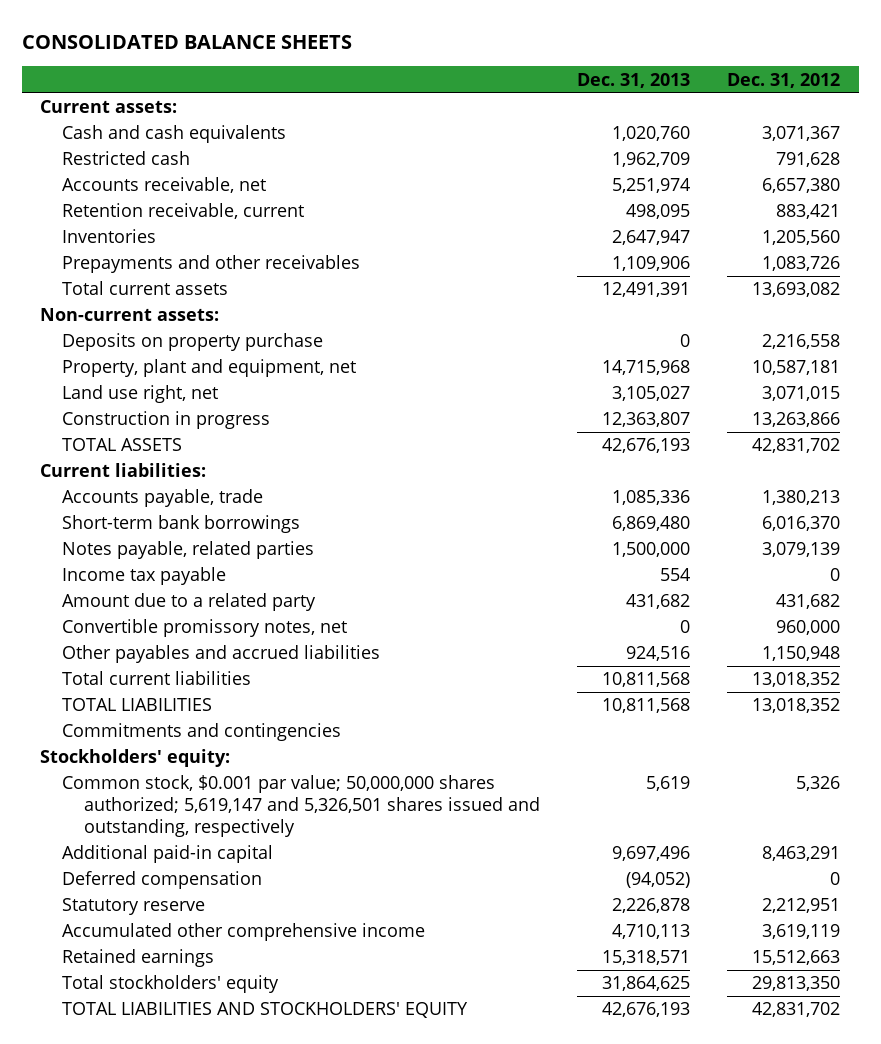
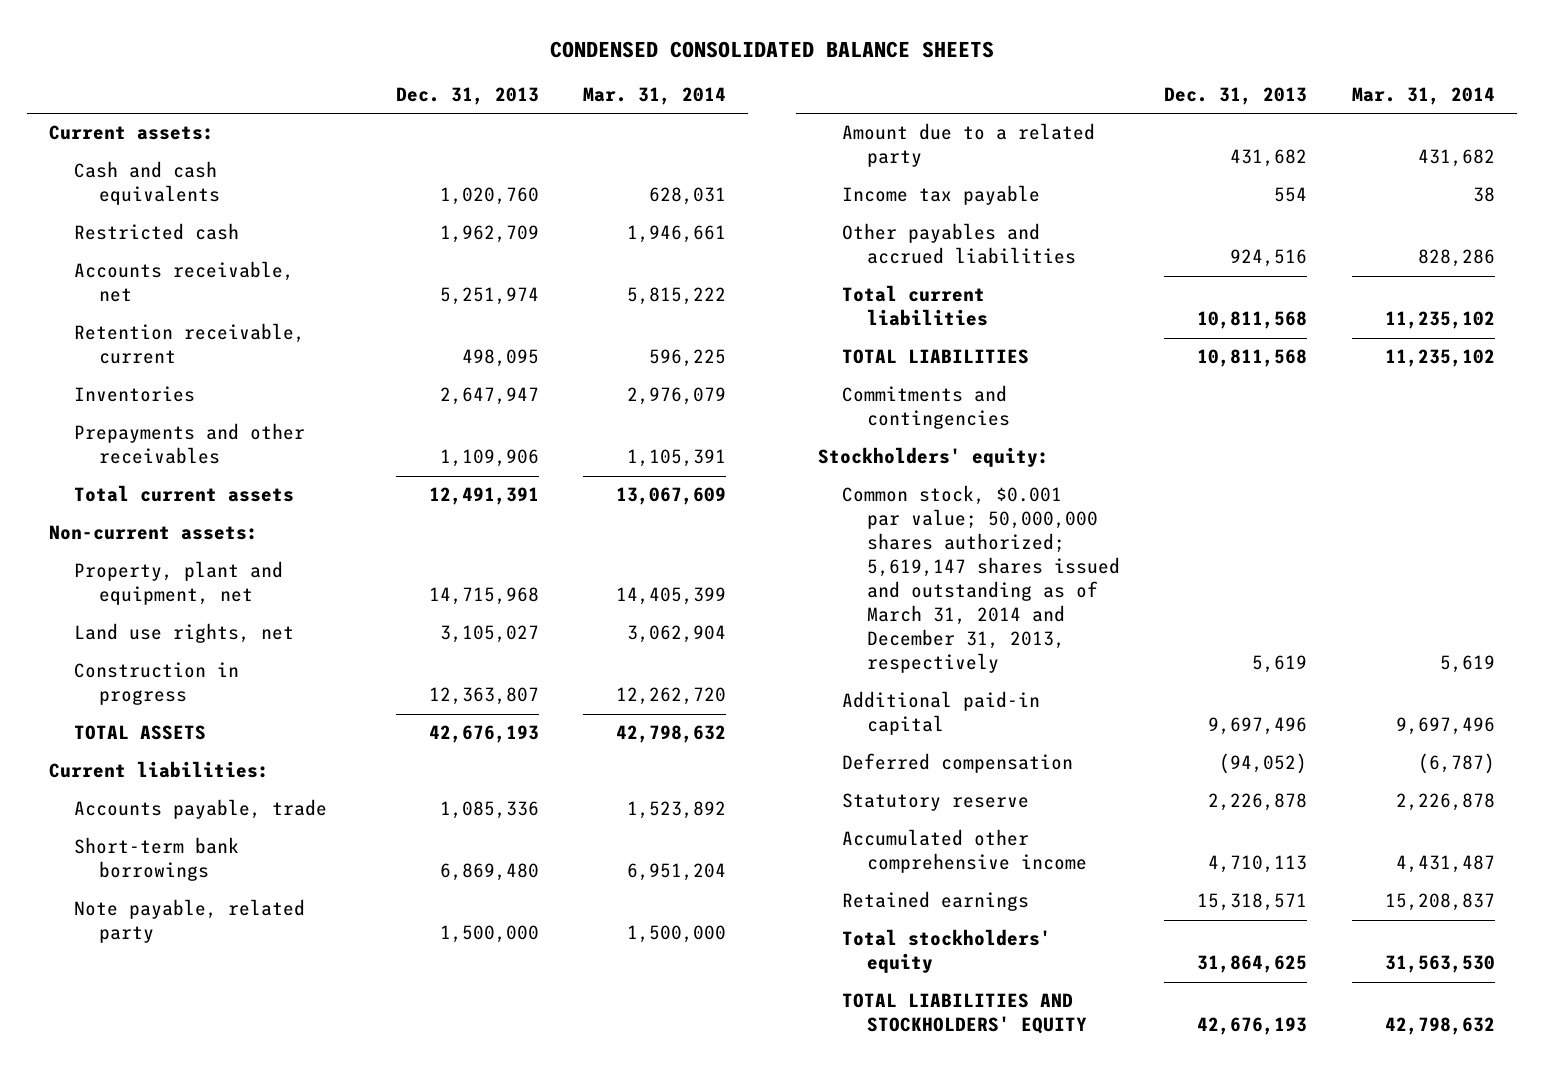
[21,34,352,49] CONSOLIDATED BALANCE SHEETS -> [549,40,994,58] CONDENSED CONSOLIDATED BALANCE SHEETS
[727,72,841,88] Dec. 31, 2012 -> none
none -> [583,86,727,105] Mar. 31, 2014
[62,333,324,352] Deposits on property purchase -> none
[62,385,219,404] Land use right, net -> [74,623,295,644] Land use rights, net
[62,541,315,560] Notes payable, related parties -> [74,899,306,944] Note payable, related party
[62,619,348,638] Convertible promissory notes, net -> none
[62,567,227,586] Income tax payable -> [842,185,1041,206] Income tax payable
[62,775,541,838] Common stock, $0.001 par value; 50,000,000 shares authorized; 5,619,147 and 5,326,501 shares issued and outstanding, respectively -> [842,485,1121,674] Common stock, $0.001 par value; 50,000,000 shares authorized; 5,619,147 shares issued and outstanding as of March 31, 2014 and December 31, 2013, respectively

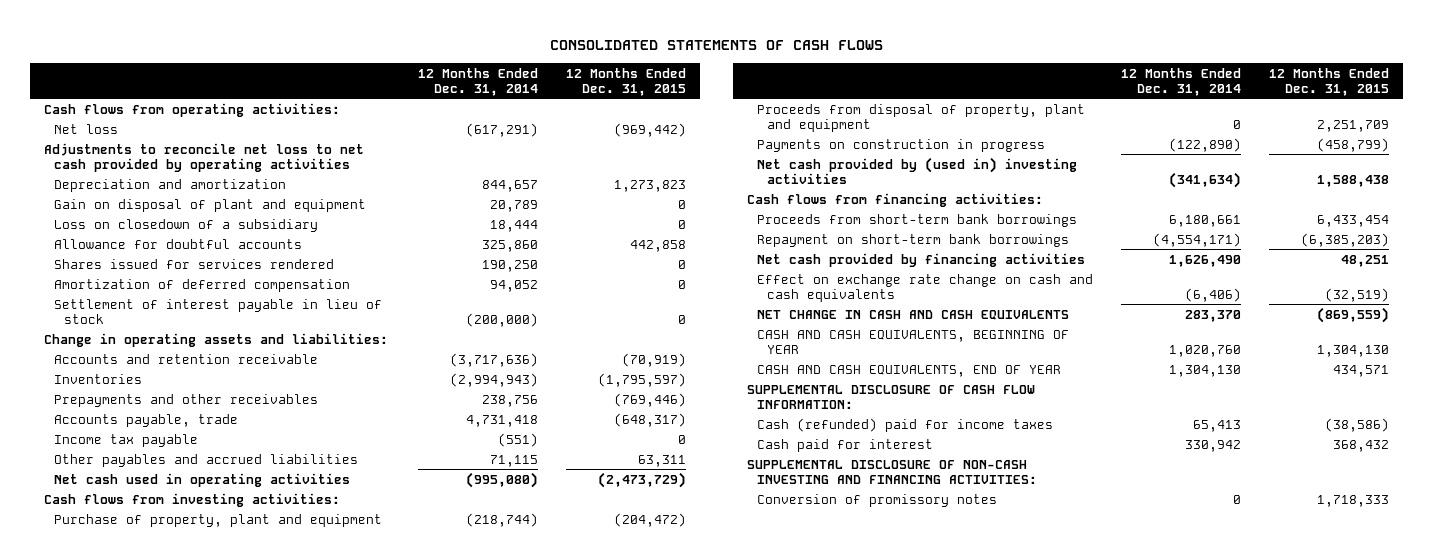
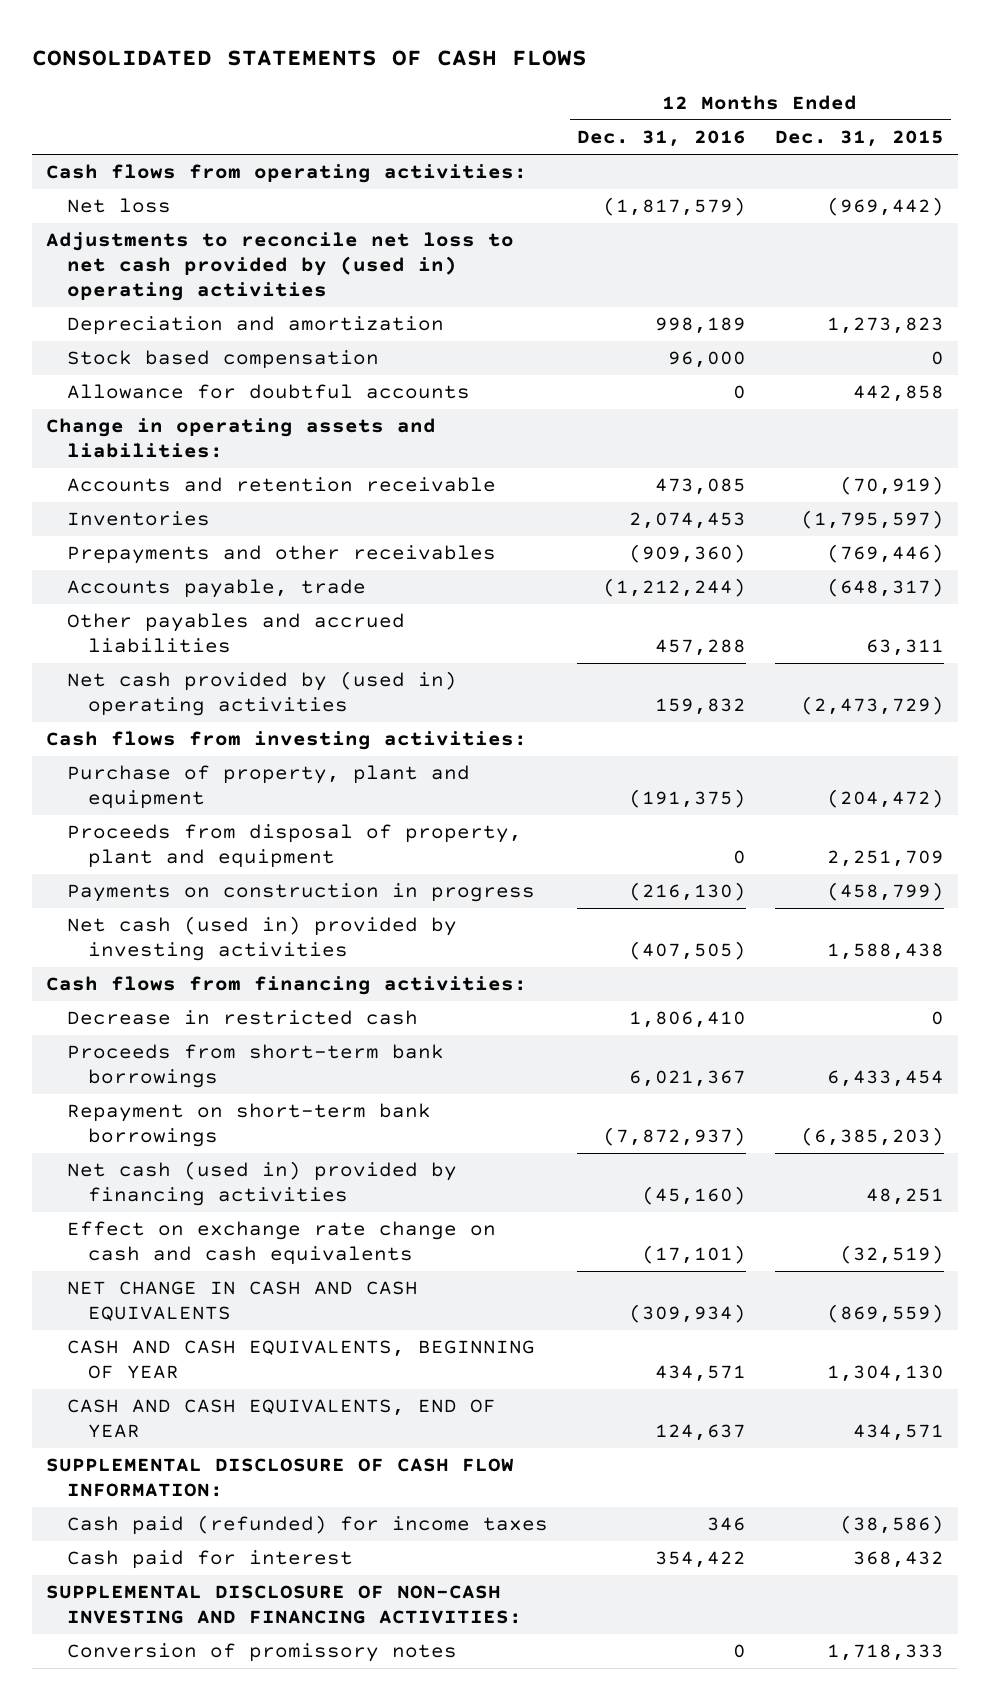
[418,67,539,96] 12 Months Ended Dec. 31, 2014 -> none
none -> [576,130,746,148] Dec. 31, 2016
[43,142,364,172] Adjustments to reconcile net loss to net cash provided by operating activities -> [46,232,515,302] Adjustments to reconcile net loss to net cash provided by (used in) operating activities
[53,198,366,212] Gain on disposal of plant and equipment -> none
[53,218,318,232] Loss on closedown of a subsidiary -> none
none -> [66,350,379,370] Stock based compensation
[53,258,334,269] Shares issued for services rendered -> none
[53,278,350,292] Amortization of deferred compensation -> none
[53,298,382,324] Settlement of interest payable in lieu of stock -> none
[53,433,198,447] Income tax payable -> none
[53,472,350,487] Net cash used in operating activities -> [66,671,457,717] Net cash provided by (used in) operating activities
[757,156,1078,184] Net cash provided by (used in) investing activities -> [66,916,457,962] Net cash (used in) provided by investing activities
none -> [66,1010,418,1026] Decrease in restricted cash
[757,252,1086,267] Net cash provided by financing activities -> [66,1161,457,1207] Net cash (used in) provided by financing activities
[757,417,1054,432] Cash (refunded) paid for income taxes -> [66,1515,548,1536] Cash paid (refunded) for income taxes

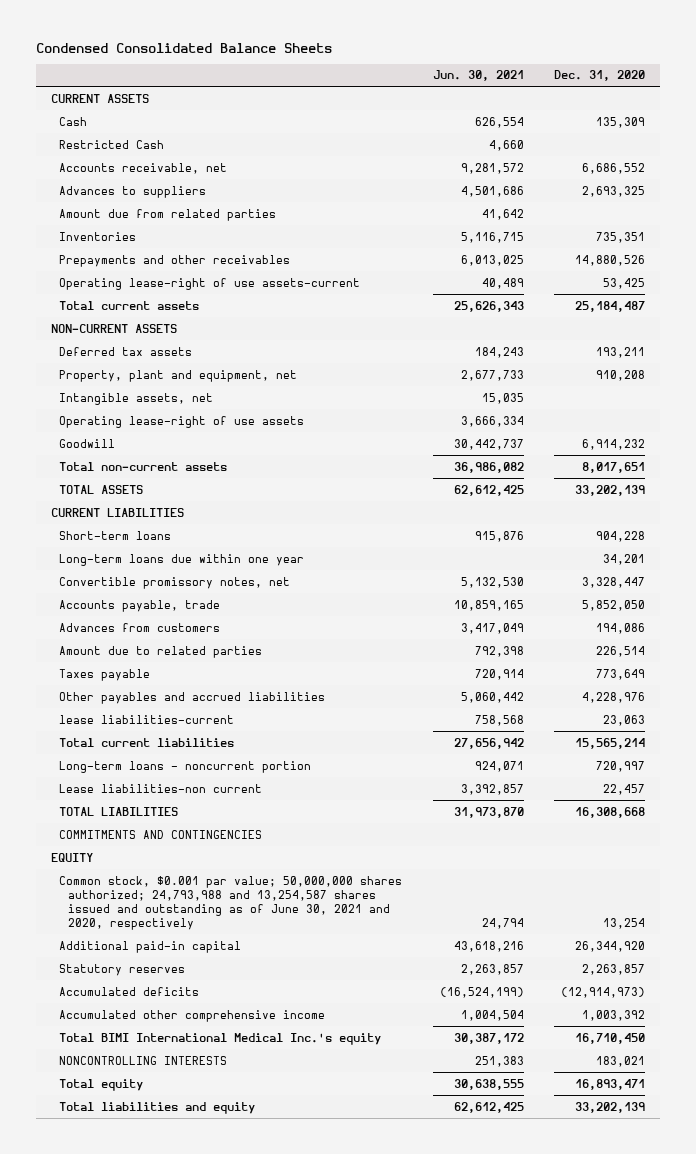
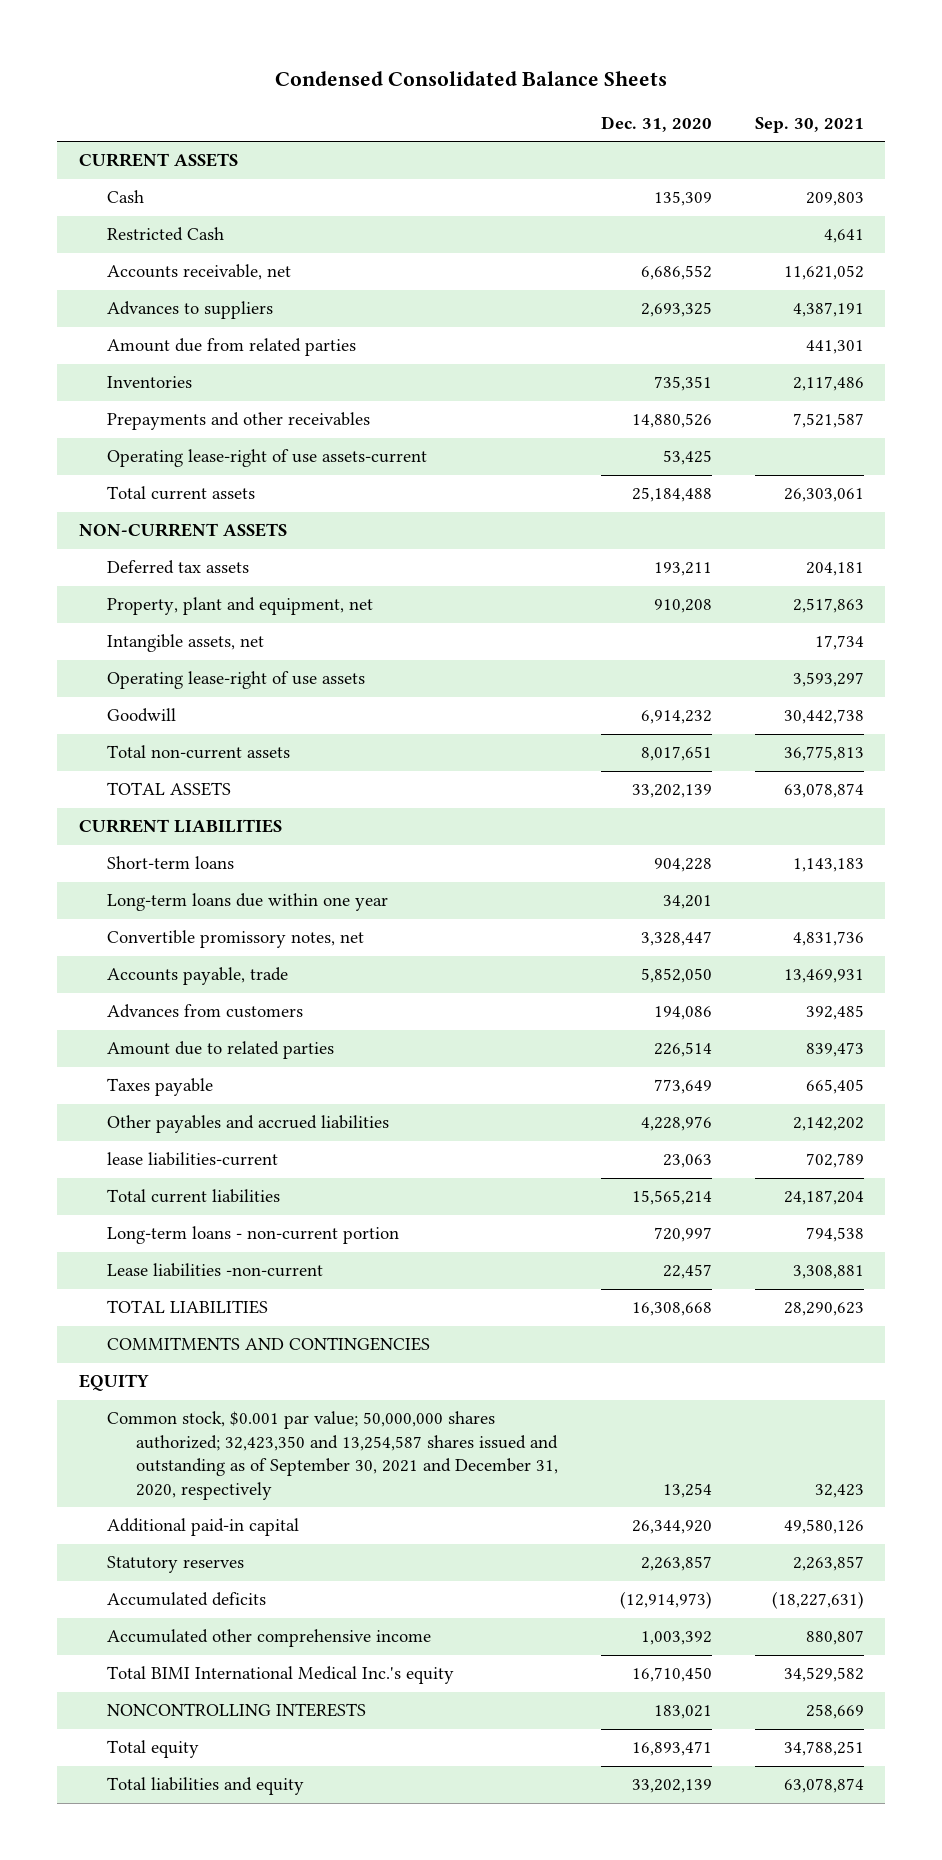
[432,70,524,82] Jun. 30, 2021 -> none
none -> [754,117,864,134] Sep. 30, 2021
[574,300,645,312] 25,184,487 -> [631,487,712,503] 25,184,488
[59,760,312,773] Long-term loans - noncurrent portion -> [107,1226,400,1245] Long-term loans - non-current portion
[59,783,263,793] Lease liabilities-non current -> [107,1263,324,1278] Lease liabilities -non-current
[59,875,403,931] Common stock, $0.001 par value; 50,000,000 shares authorized; 24,793,988 and 13,254,587 shares issued and outstanding as of June 30, 2021 and 2020, respectively -> [107,1411,559,1500] Common stock, $0.001 par value; 50,000,000 shares authorized; 32,423,350 and 13,254,587 shares issued and outstanding as of September 30, 2021 and December 31, 2020, respectively

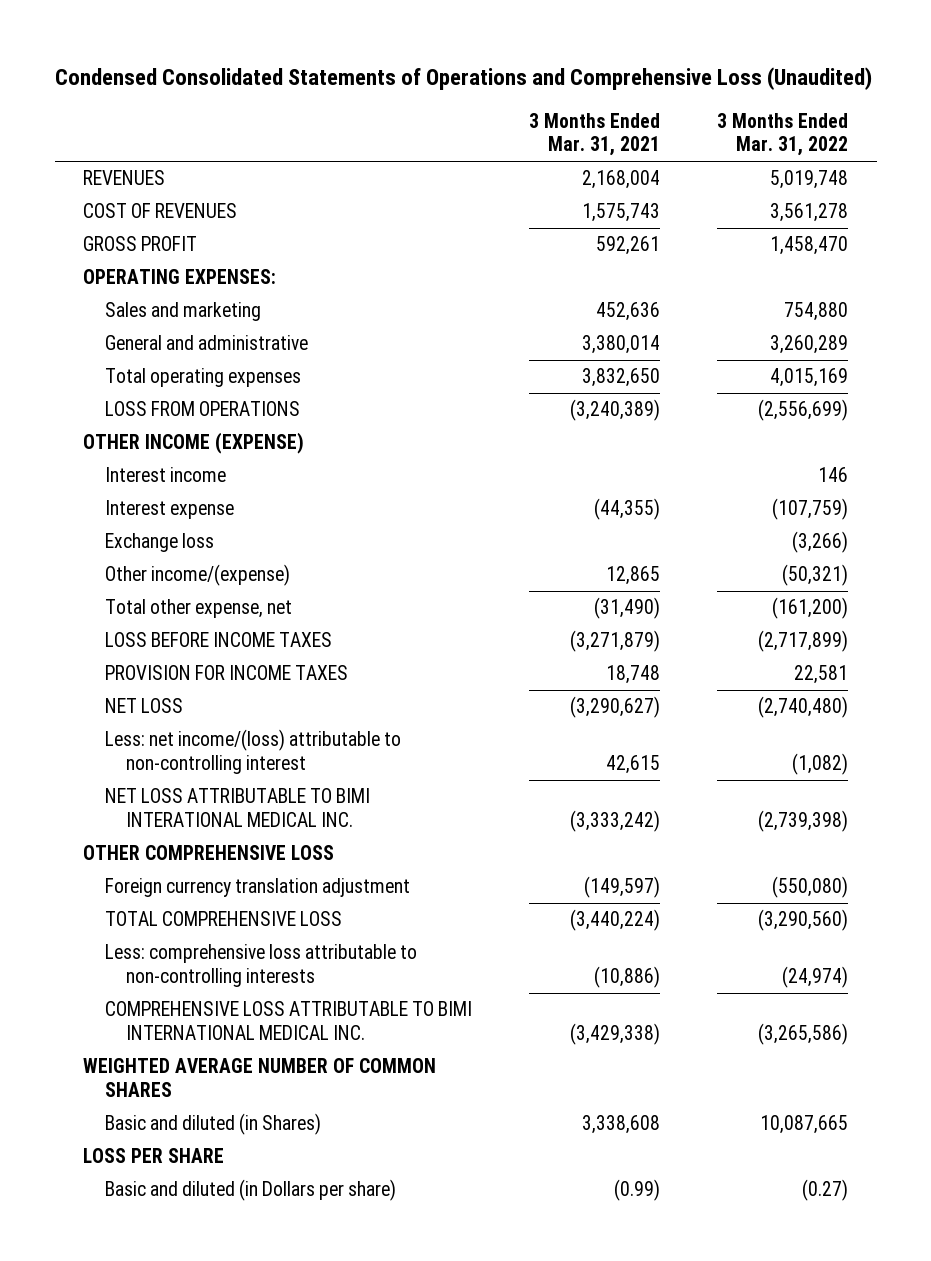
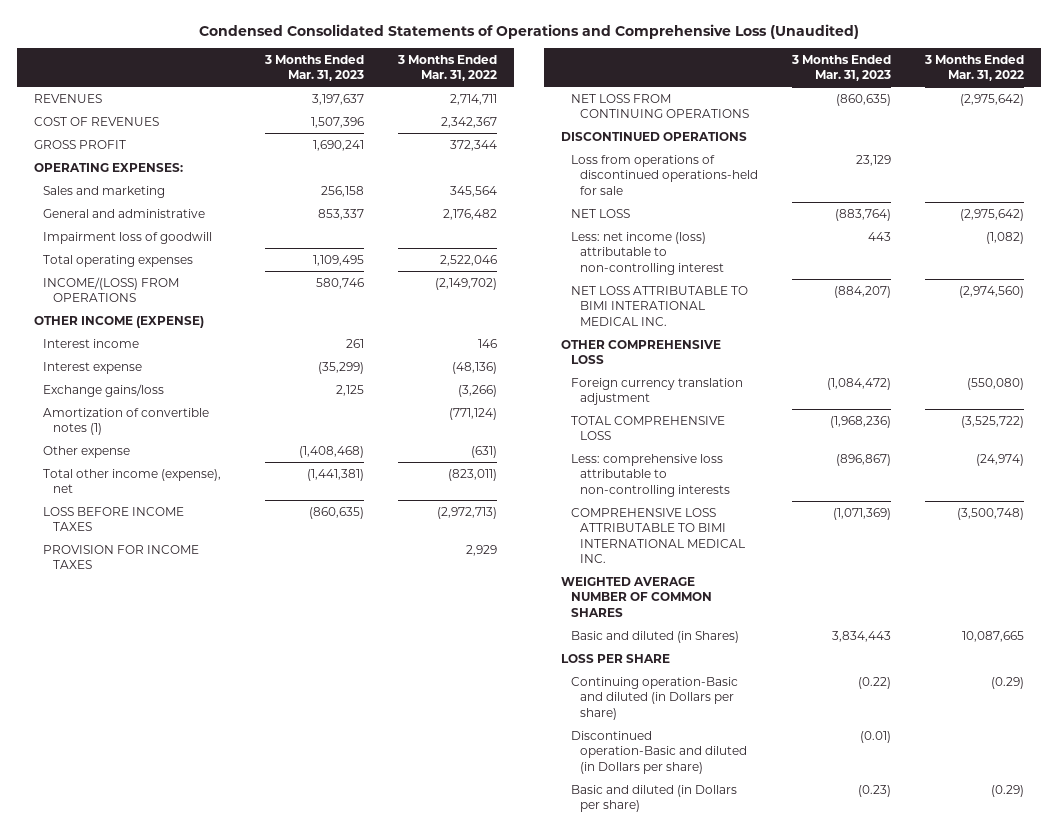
[528,112,660,157] 3 Months Ended Mar. 31, 2021 -> none
none -> [263,54,364,82] 3 Months Ended Mar. 31, 2023
[770,170,849,190] 5,019,748 -> [450,93,498,105] 2,714,711
[770,203,849,223] 3,561,278 -> [441,116,498,128] 2,342,367
[770,236,849,256] 1,458,470 -> [450,139,498,151] 372,344
[784,302,849,322] 754,880 -> [450,185,498,197] 345,564
[770,335,849,355] 3,260,289 -> [443,208,498,220] 2,176,482
none -> [43,231,213,244] Impairment loss of goodwill
[770,368,849,388] 4,015,169 -> [440,254,498,266] 2,522,046
[104,401,300,417] LOSS FROM OPERATIONS -> [43,276,180,303] INCOME/(LOSS) FROM OPERATIONS
[758,399,849,422] (2,556,699) -> [435,277,498,290] (2,149,702)
[772,498,849,521] (107,759) -> [452,361,498,374] (48,136)
[104,533,214,553] Exchange loss -> [43,383,165,397] Exchange gains/loss
none -> [43,407,210,436] Amortization of convertible notes (1)
[104,564,290,587] Other income/(expense) -> [43,445,131,458] Other expense
[782,564,849,587] (50,321) -> [471,445,498,458] (631)
[104,599,292,619] Total other expense, net -> [43,468,222,494] Total other income (expense), net
[772,597,849,620] (161,200) -> [448,468,498,481] (823,011)
[758,630,849,653] (2,717,899) -> [437,506,498,519] (2,972,713)
[794,665,849,685] 22,581 -> [466,544,498,556] 2,929
none -> [570,93,750,119] NET LOSS FROM CONTINUING OPERATIONS
none -> [561,131,748,141] DISCONTINUED OPERATIONS
none -> [570,154,759,195] Loss from operations of discontinued operations-held for sale
[758,696,849,719] (2,740,480) -> [960,208,1025,221] (2,975,642)
[104,729,401,774] Less: net income/(loss) attributable to non-controlling interest -> [570,231,725,275] Less: net income (loss) attributable to non-controlling interest
[758,809,849,832] (2,739,398) -> [959,285,1025,298] (2,974,560)
[758,909,849,932] (3,290,560) -> [961,415,1025,428] (3,525,722)
[758,1022,849,1045] (3,265,586) -> [957,507,1025,520] (3,500,748)
none -> [570,676,738,720] Continuing operation-Basic and diluted (in Dollars per share)
none -> [570,730,748,774] Discontinued operation-Basic and diluted (in Dollars per share)
[802,1179,849,1202] (0.27) -> [991,784,1025,797] (0.29)

